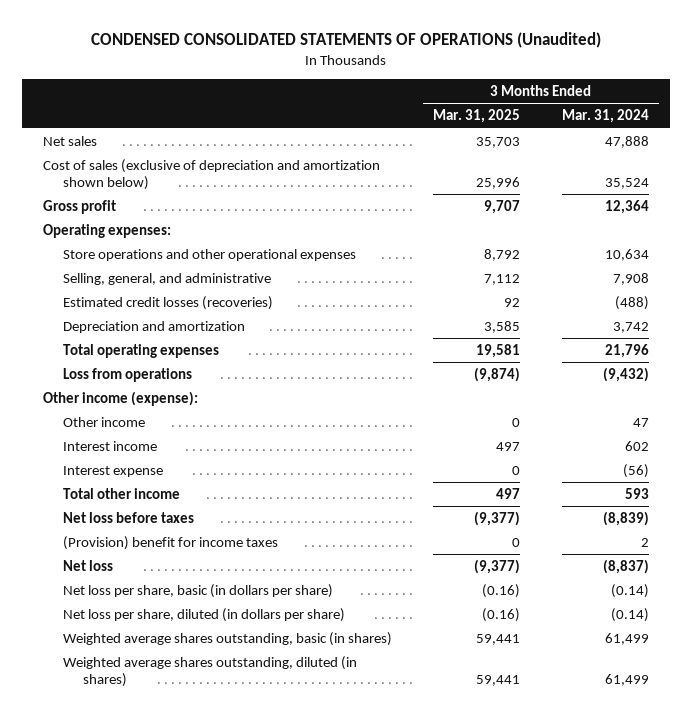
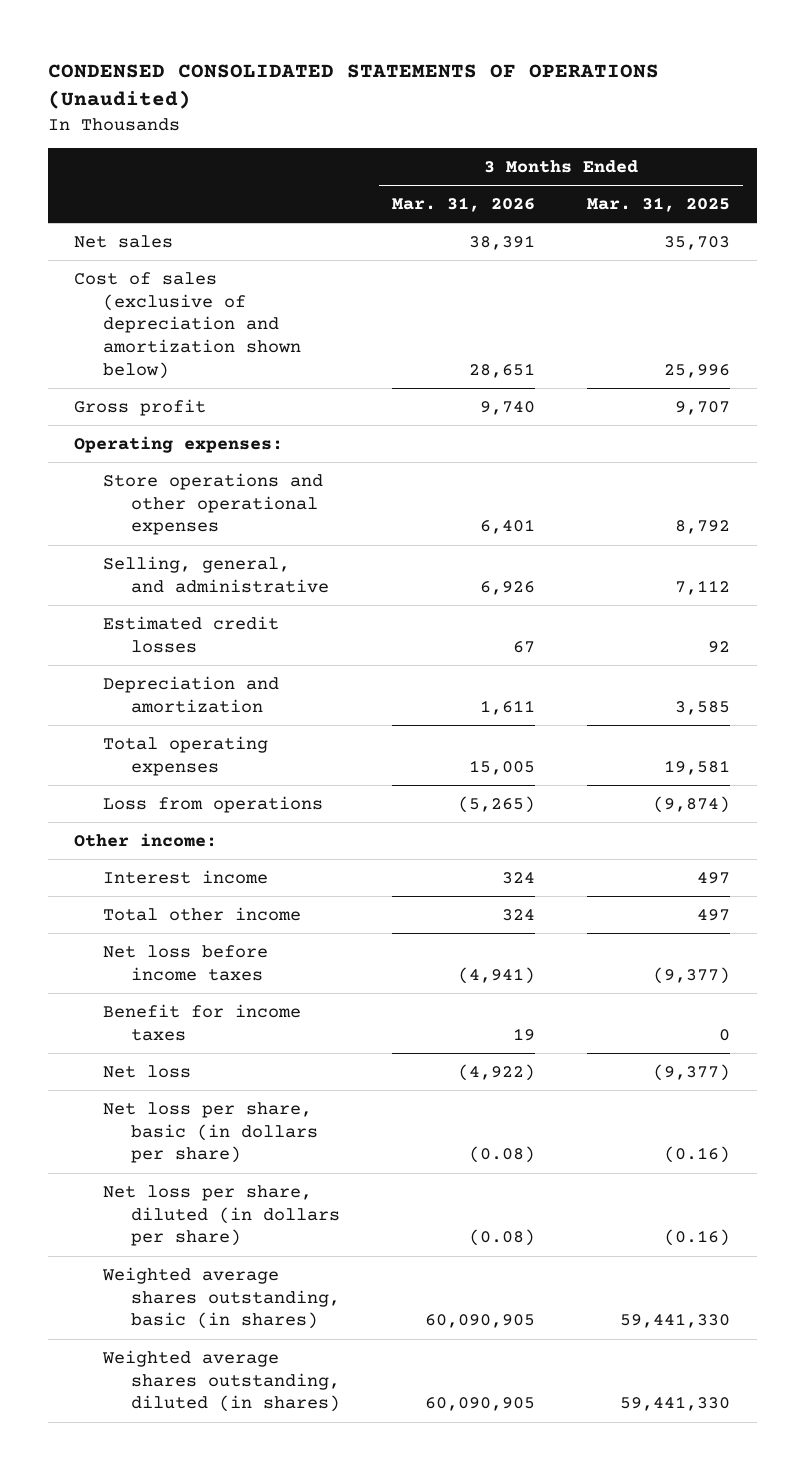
[561,109,649,124] Mar. 31, 2024 -> none
none -> [392,197,536,213] Mar. 31, 2026
[63,295,274,310] Estimated credit losses (recoveries) -> [102,615,279,653] Estimated credit losses
[63,416,146,427] Other income -> none
[43,390,199,406] Other income (expense): -> [74,832,218,847] Other income:
[63,465,164,477] Interest expense -> none
[63,511,195,523] Net loss before taxes -> [102,944,268,981] Net loss before income taxes
[63,535,279,550] (Provision) benefit for income taxes -> [102,1003,301,1041] Benefit for income taxes
[476,633,521,645] 59,441 -> [620,1313,731,1329] 59,441,330
[476,674,521,686] 59,441 -> [620,1396,731,1412] 59,441,330

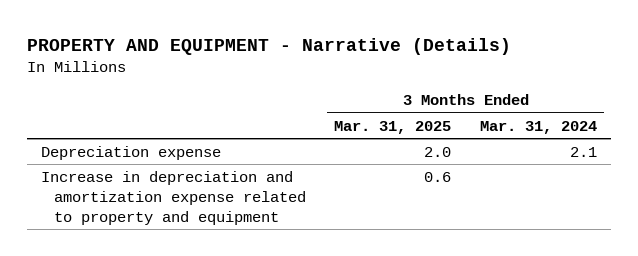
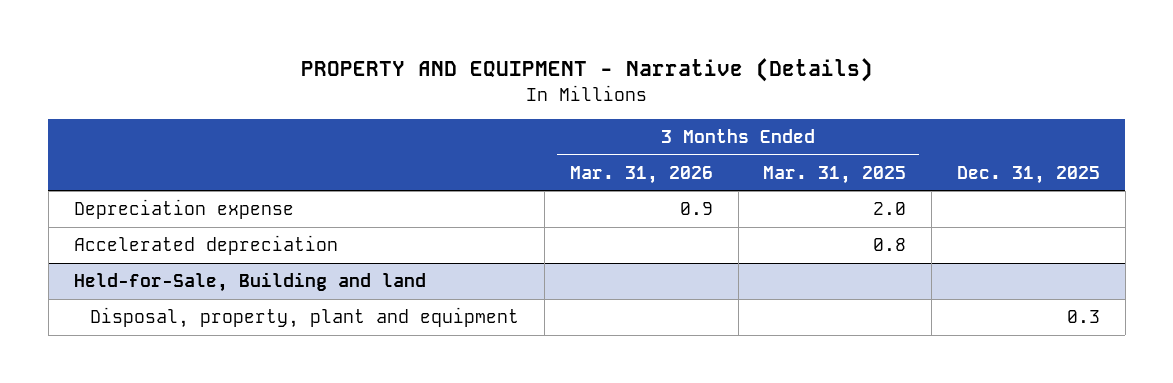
[479,120,597,134] Mar. 31, 2024 -> none
none -> [569,165,713,184] Mar. 31, 2026
none -> [956,165,1100,184] Dec. 31, 2025
[41,170,306,225] Increase in depreciation and amortization expense related to property and equipment -> none
none -> [73,235,338,256] Accelerated depreciation
none -> [73,272,426,293] Held-for-Sale, Building and land
none -> [90,307,520,329] Disposal, property, plant and equipment

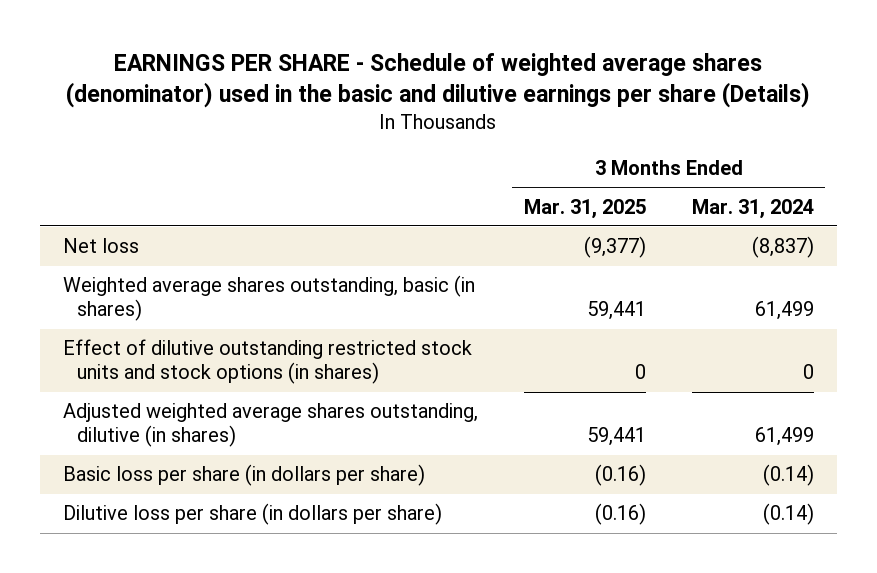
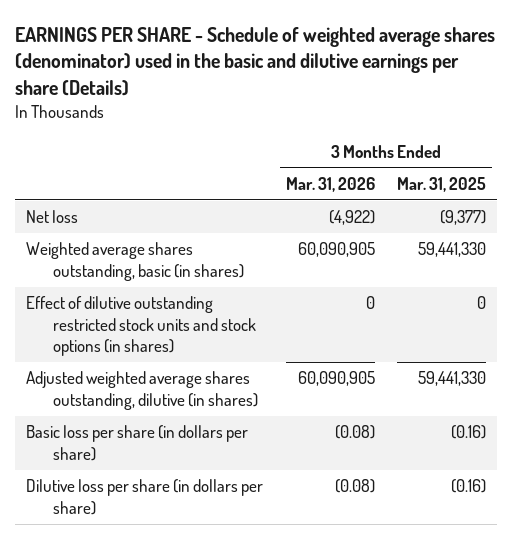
[691,198,814,219] Mar. 31, 2024 -> none
none -> [285,176,375,192] Mar. 31, 2026
[586,301,646,321] 59,441 -> [417,242,486,258] 59,441,330
[586,427,646,447] 59,441 -> [417,371,486,387] 59,441,330

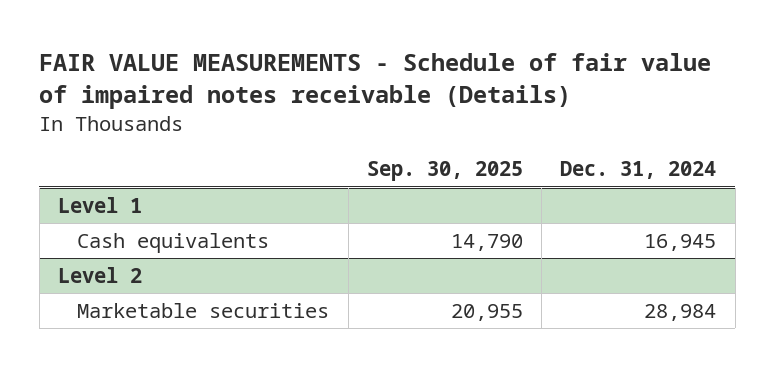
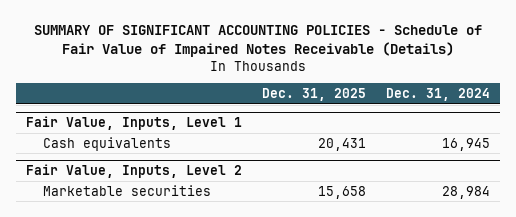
[39,53,712,110] FAIR VALUE MEASUREMENTS - Schedule of fair value of impaired notes receivable (Details) -> [33,25,482,58] SUMMARY OF SIGNIFICANT ACCOUNTING POLICIES - Schedule of Fair Value of Impaired Notes Receivable (Details)
[366,161,523,182] Sep. 30, 2025 -> none
none -> [261,88,366,102] Dec. 31, 2025
[57,196,142,213] Level 1 -> [25,116,242,131] Fair Value, Inputs, Level 1
[57,266,142,283] Level 2 -> [25,164,242,179] Fair Value, Inputs, Level 2

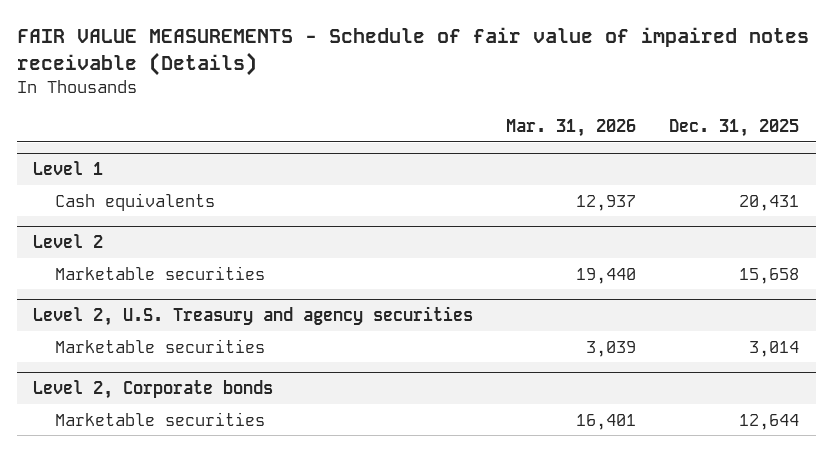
[33,25,482,58] SUMMARY OF SIGNIFICANT ACCOUNTING POLICIES - Schedule of Fair Value of Impaired Notes Receivable (Details) -> [16,27,809,77] FAIR VALUE MEASUREMENTS - Schedule of fair value of impaired notes receivable (Details)
[385,88,490,102] Dec. 31, 2024 -> none
none -> [506,119,637,138] Mar. 31, 2026
[25,116,242,131] Fair Value, Inputs, Level 1 -> [33,161,104,176] Level 1
[25,164,242,179] Fair Value, Inputs, Level 2 -> [33,234,104,249] Level 2
none -> [33,306,474,327] Level 2, U.S. Treasury and agency securities
none -> [54,338,265,353] Marketable securities
none -> [33,380,274,400] Level 2, Corporate bonds
none -> [54,411,265,426] Marketable securities

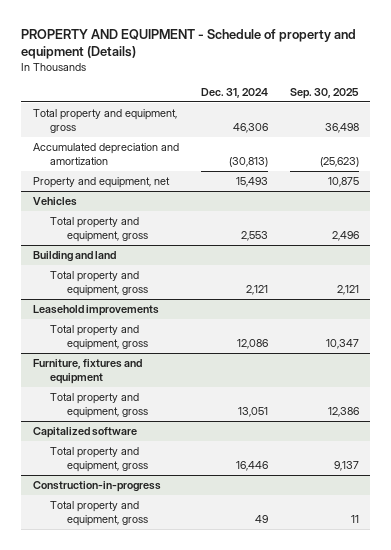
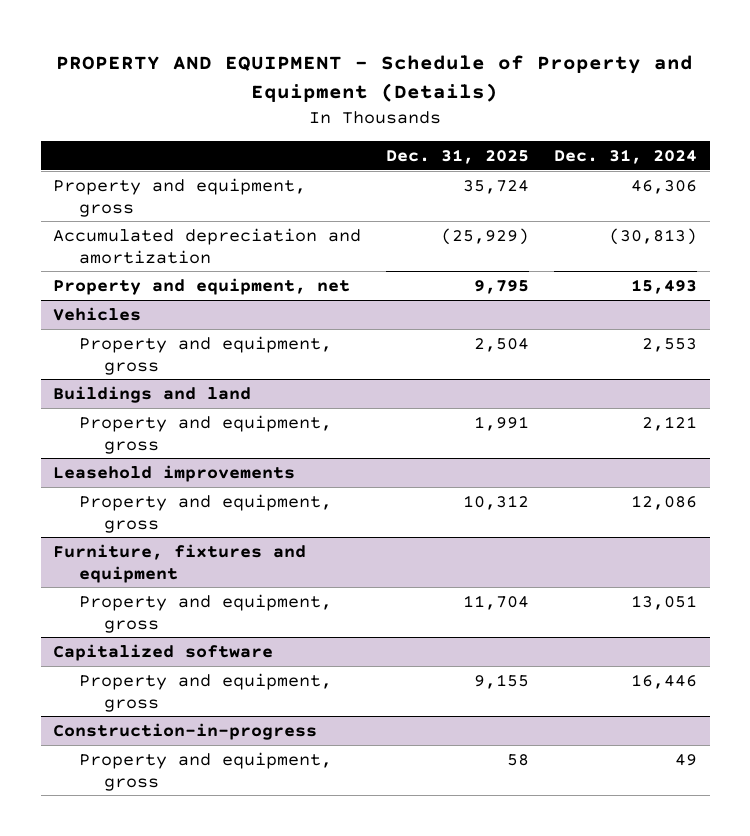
[21,28,357,60] PROPERTY AND EQUIPMENT - Schedule of property and equipment (Details) -> [56,55,694,102] PROPERTY AND EQUIPMENT - Schedule of Property and Equipment (Details)
[289,88,359,100] Sep. 30, 2025 -> none
none -> [386,148,530,164] Dec. 31, 2025
[32,108,177,134] Total property and equipment, gross -> [53,177,307,217] Property and equipment, gross
[49,216,149,243] Total property and equipment, gross -> [78,335,332,375] Property and equipment, gross
[32,250,116,262] Building and land -> [53,385,252,403] Buildings and land
[49,270,149,297] Total property and equipment, gross -> [78,414,332,454] Property and equipment, gross
[49,324,149,351] Total property and equipment, gross -> [78,493,332,533] Property and equipment, gross
[49,392,149,419] Total property and equipment, gross -> [78,593,332,633] Property and equipment, gross
[49,446,149,473] Total property and equipment, gross -> [78,672,332,712] Property and equipment, gross
[49,500,149,527] Total property and equipment, gross -> [78,751,332,791] Property and equipment, gross

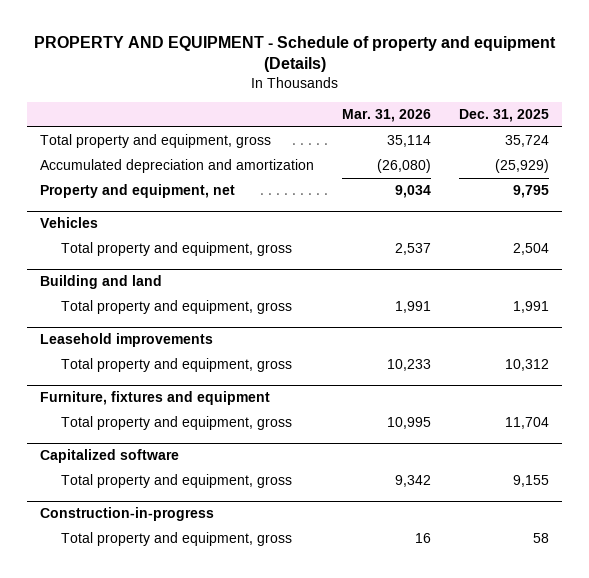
[56,55,694,102] PROPERTY AND EQUIPMENT - Schedule of Property and Equipment (Details) -> [33,36,556,73] PROPERTY AND EQUIPMENT - Schedule of property and equipment (Details)
[554,148,698,164] Dec. 31, 2024 -> none
none -> [342,108,432,122] Mar. 31, 2026
[53,177,307,217] Property and equipment, gross -> [40,134,272,149] Total property and equipment, gross
[78,335,332,375] Property and equipment, gross -> [60,242,292,257] Total property and equipment, gross
[53,385,252,403] Buildings and land -> [40,275,163,290] Building and land
[78,414,332,454] Property and equipment, gross -> [60,300,292,315] Total property and equipment, gross
[78,493,332,533] Property and equipment, gross -> [60,358,292,373] Total property and equipment, gross
[78,593,332,633] Property and equipment, gross -> [60,416,292,431] Total property and equipment, gross
[78,672,332,712] Property and equipment, gross -> [60,474,292,489] Total property and equipment, gross
[78,751,332,791] Property and equipment, gross -> [60,532,292,547] Total property and equipment, gross

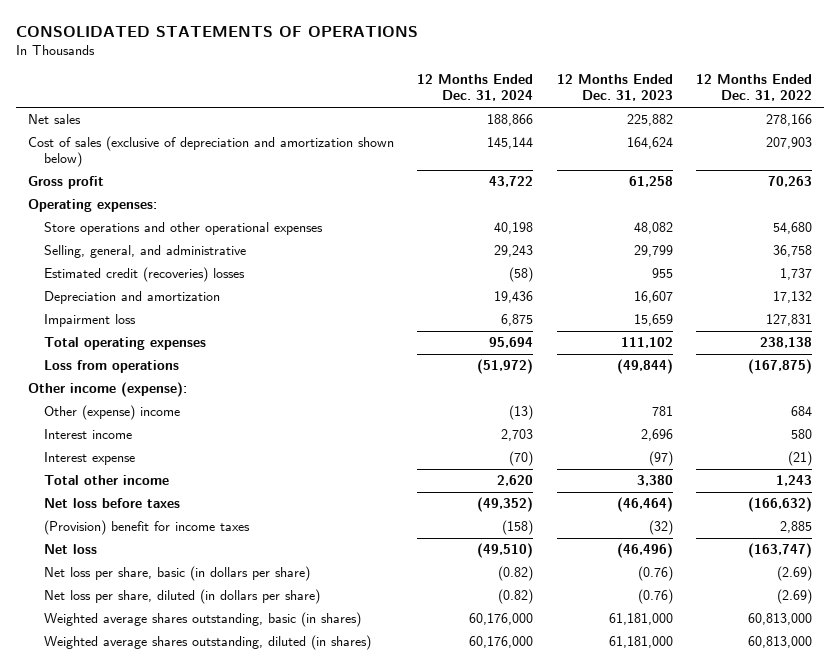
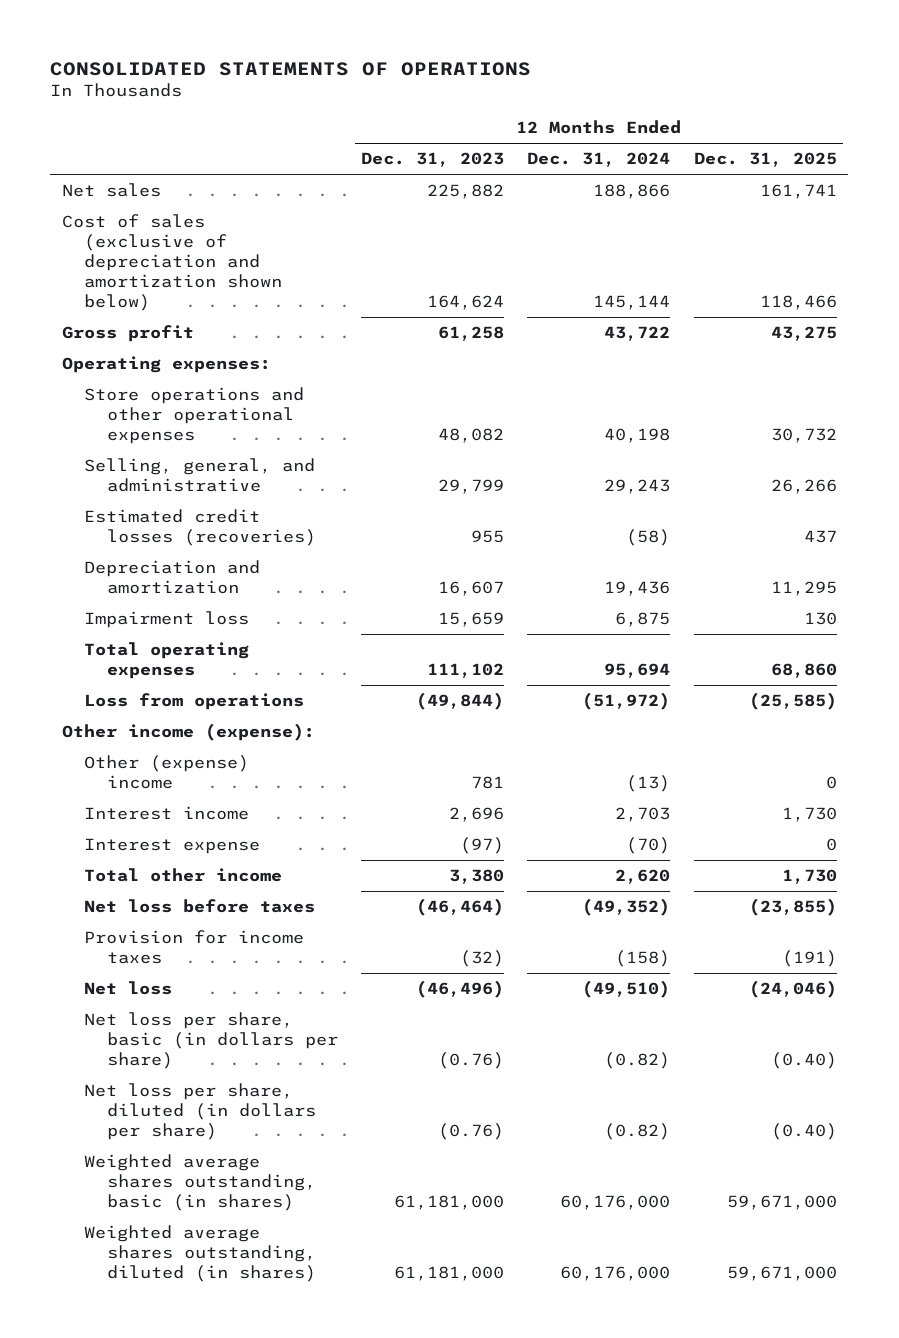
[696,74,813,102] 12 Months Ended Dec. 31, 2022 -> none
none -> [693,152,837,168] Dec. 31, 2025
[44,267,246,283] Estimated credit (recoveries) losses -> [84,509,316,546] Estimated credit losses (recoveries)
[44,520,251,536] (Provision) benefit for income taxes -> [84,930,305,964] Provision for income taxes

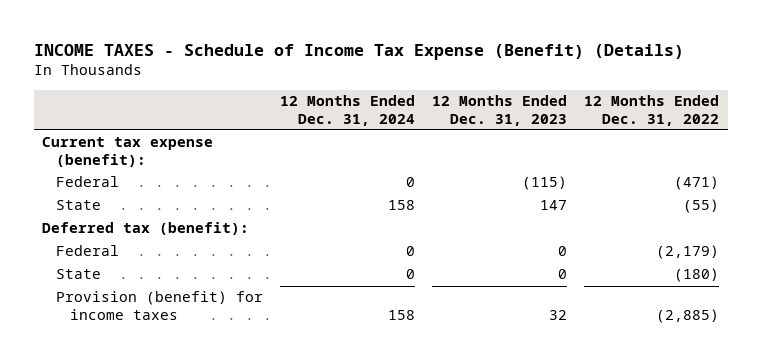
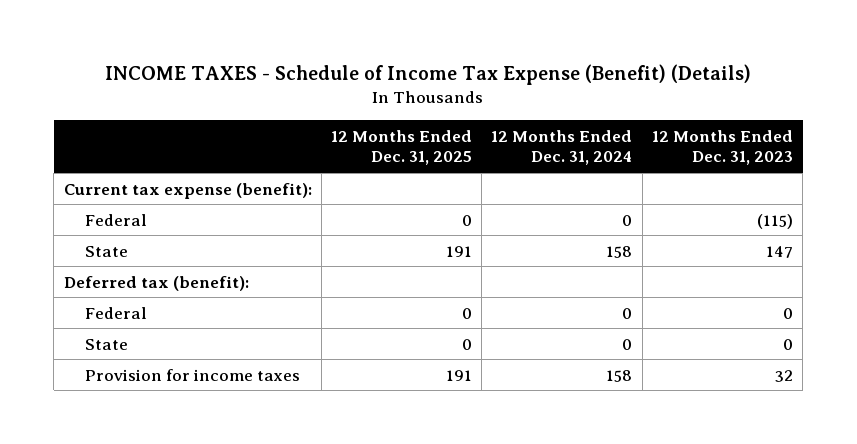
[584,95,720,126] 12 Months Ended Dec. 31, 2022 -> none
none -> [331,129,473,166] 12 Months Ended Dec. 31, 2025
[56,291,264,321] Provision (benefit) for income taxes -> [84,368,300,381] Provision for income taxes

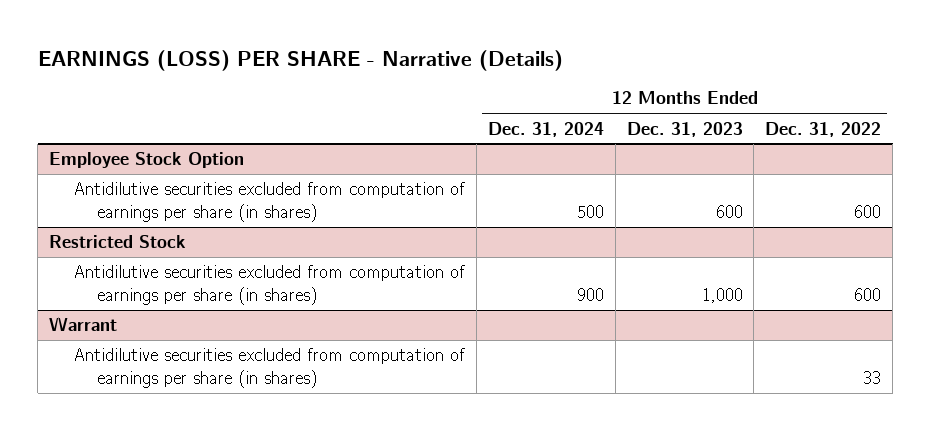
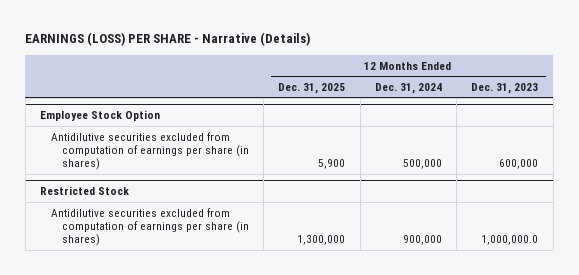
[765,121,882,137] Dec. 31, 2022 -> none
none -> [278,82,346,94] Dec. 31, 2025
[576,205,604,219] 500 -> [402,159,442,170] 500,000
[715,205,743,219] 600 -> [499,159,539,170] 600,000
[49,316,118,332] Warrant -> none
[73,348,466,389] Antidilutive securities excluded from computation of earnings per share (in shares) -> none
[576,288,604,302] 900 -> [402,235,442,246] 900,000
[701,288,743,304] 1,000 -> [481,235,539,246] 1,000,000.0

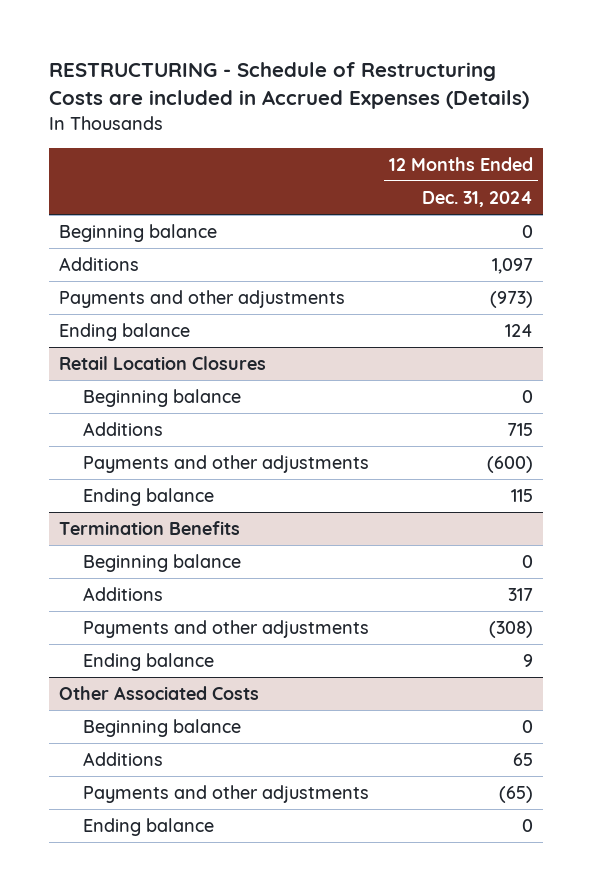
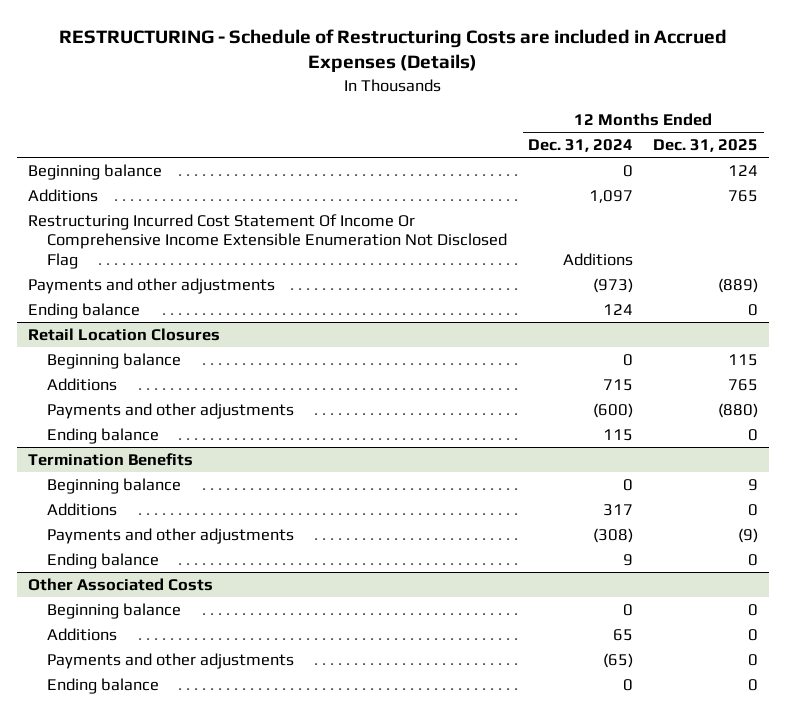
none -> [653,138,759,152] Dec. 31, 2025
none -> [27,213,508,270] Restructuring Incurred Cost Statement Of Income Or Comprehensive Income Extensible Enumeration Not Disclosed Flag

